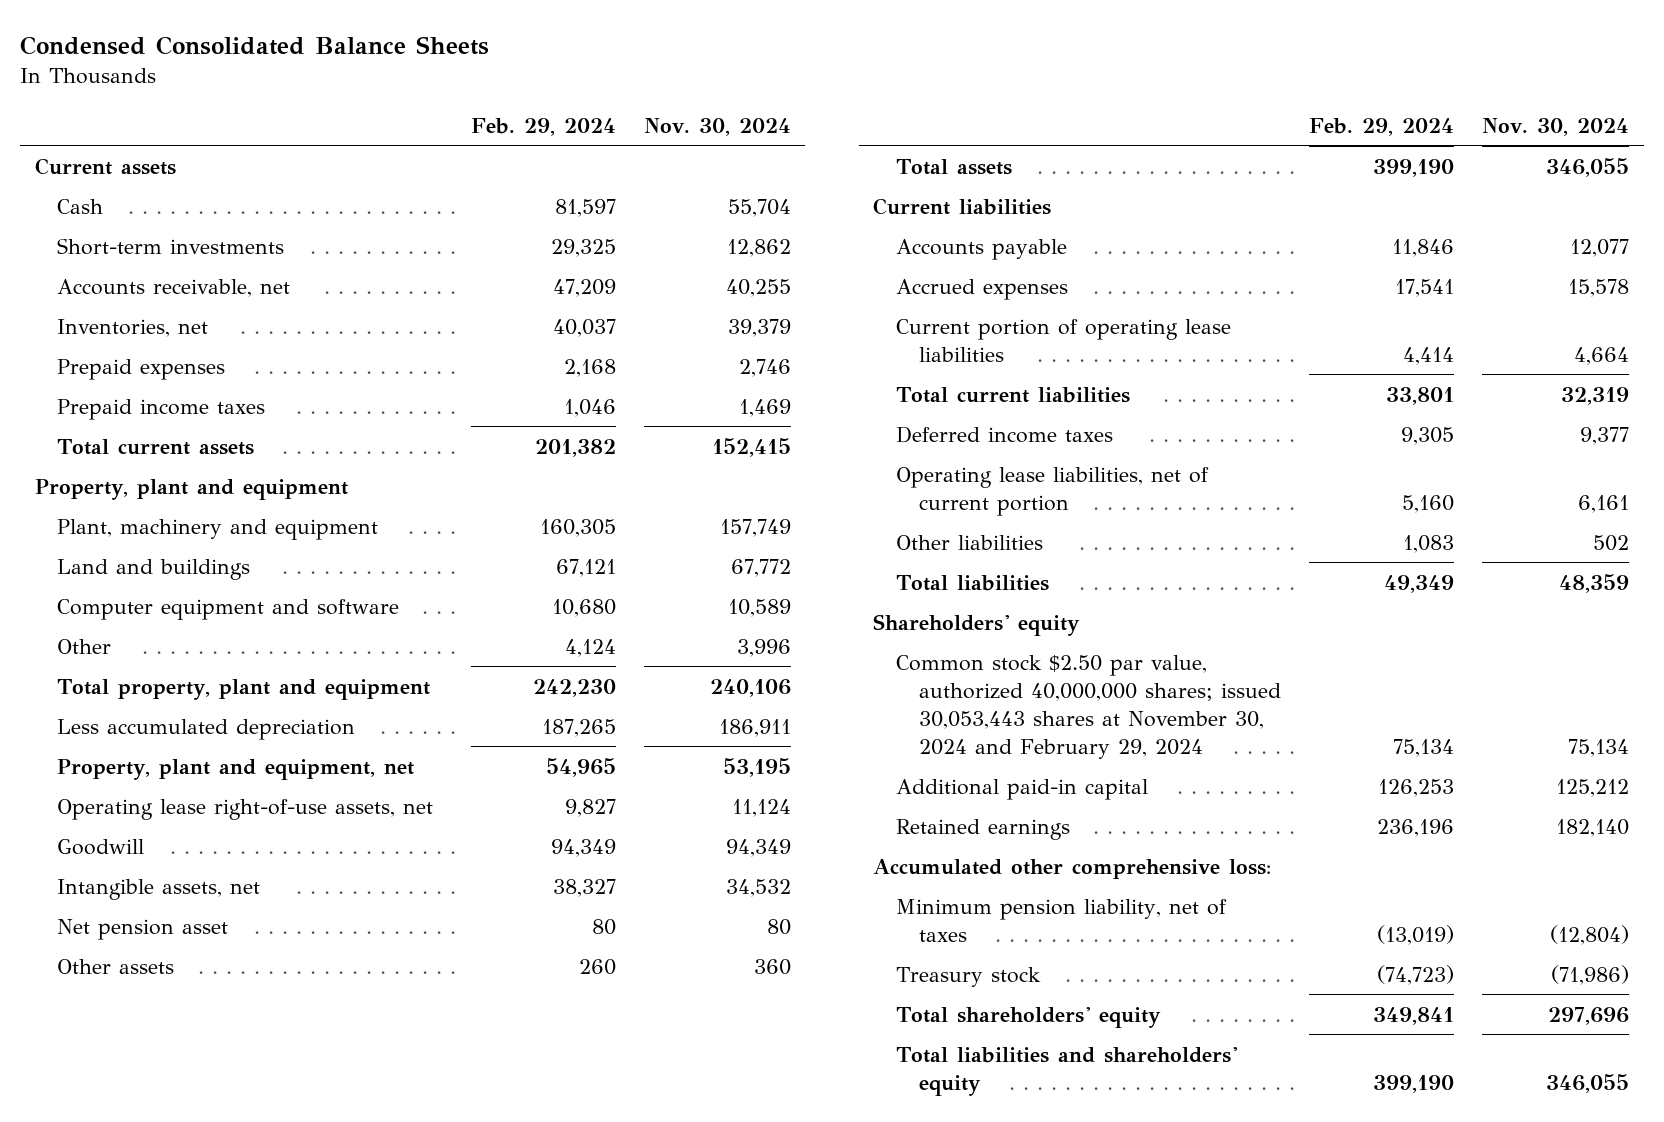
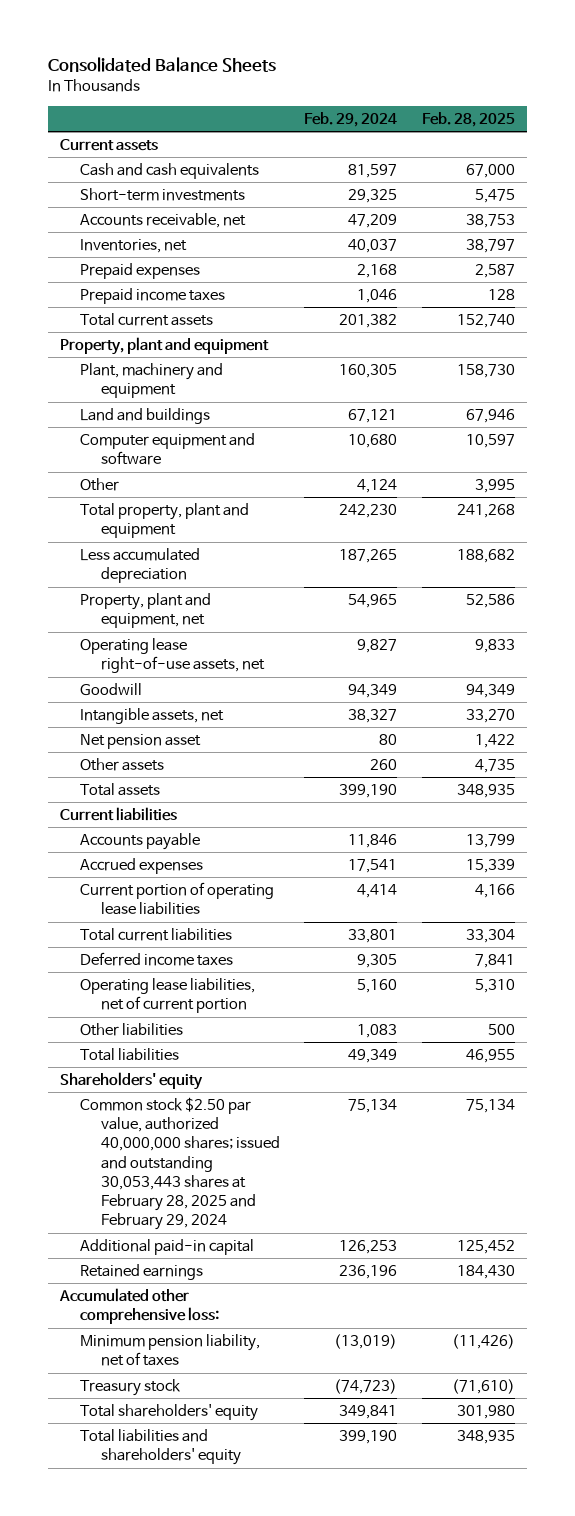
[20,36,490,56] Condensed Consolidated Balance Sheets -> [47,56,276,72] Consolidated Balance Sheets
[643,117,791,136] Nov. 30, 2024 -> none
none -> [421,112,515,128] Feb. 28, 2025
[57,198,104,214] Cash -> [80,163,260,180] Cash and cash equivalents
[896,654,1281,759] Common stock $2.50 par value, authorized 40,000,000 shares; issued 30,053,443 shares at November 30, 2024 and February 29, 2024 -> [80,1097,280,1231] Common stock $2.50 par value, authorized 40,000,000 shares; issued and outstanding 30,053,443 shares at February 28, 2025 and February 29, 2024

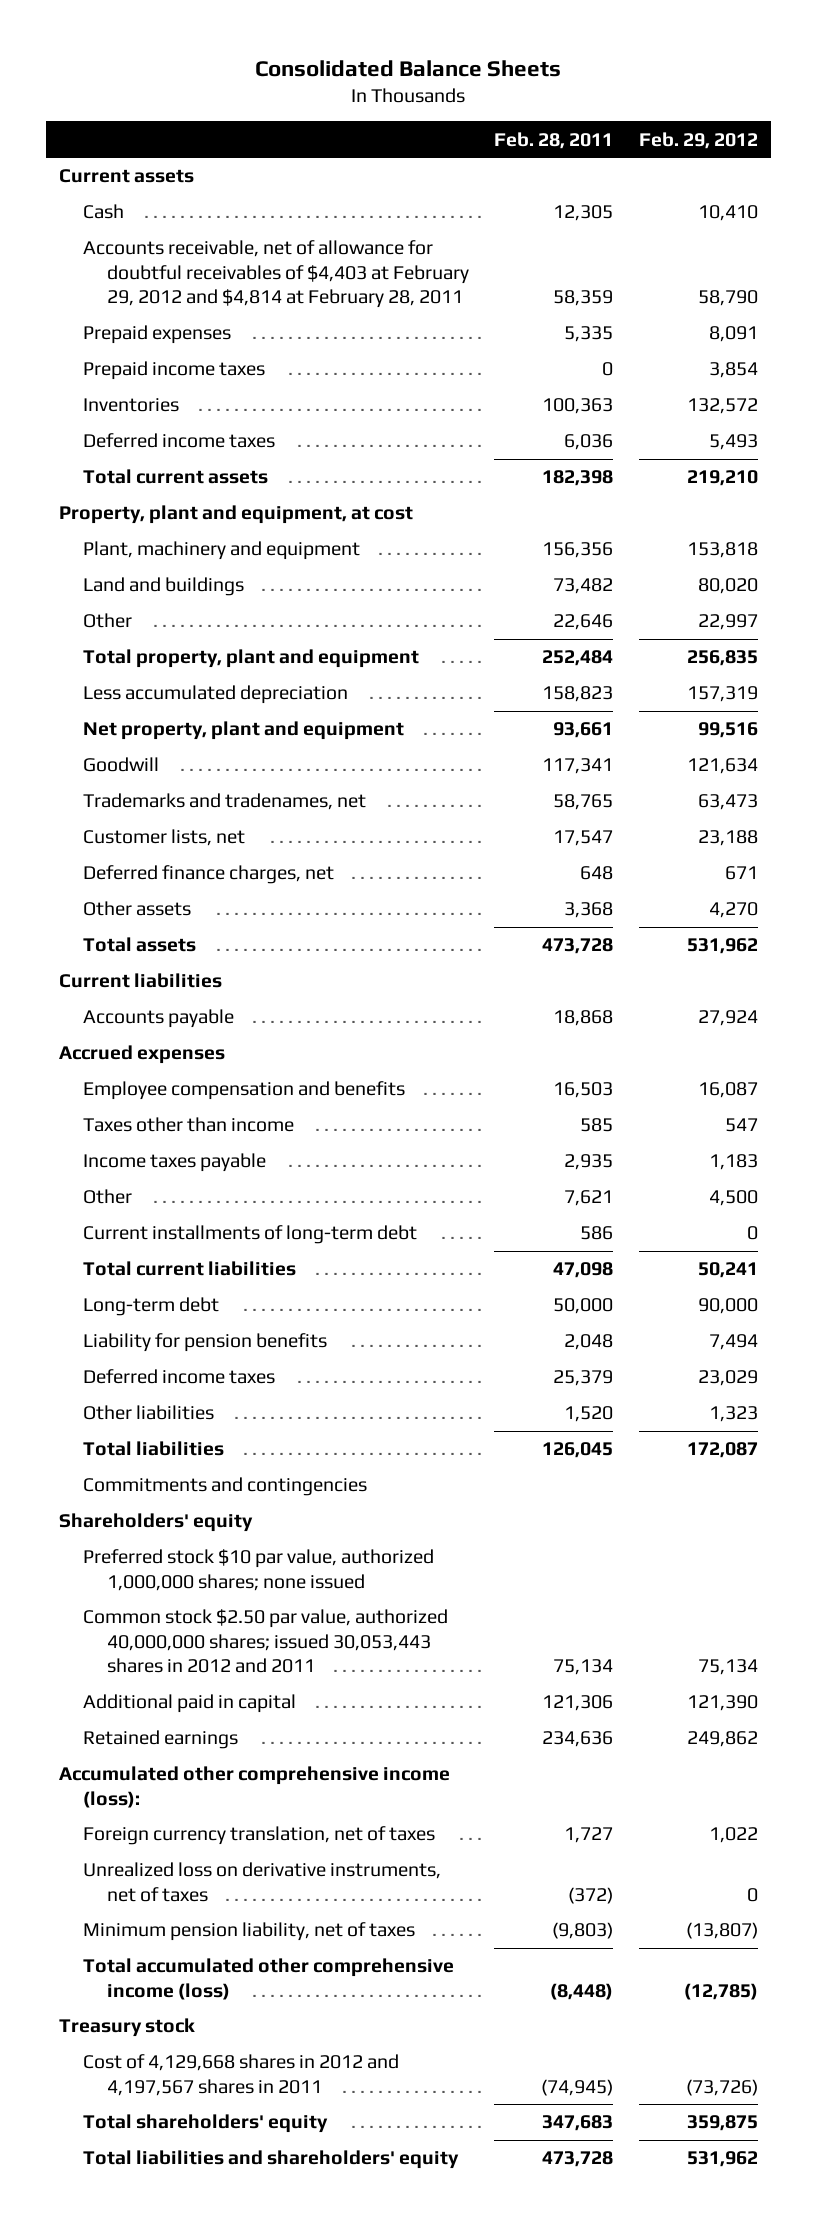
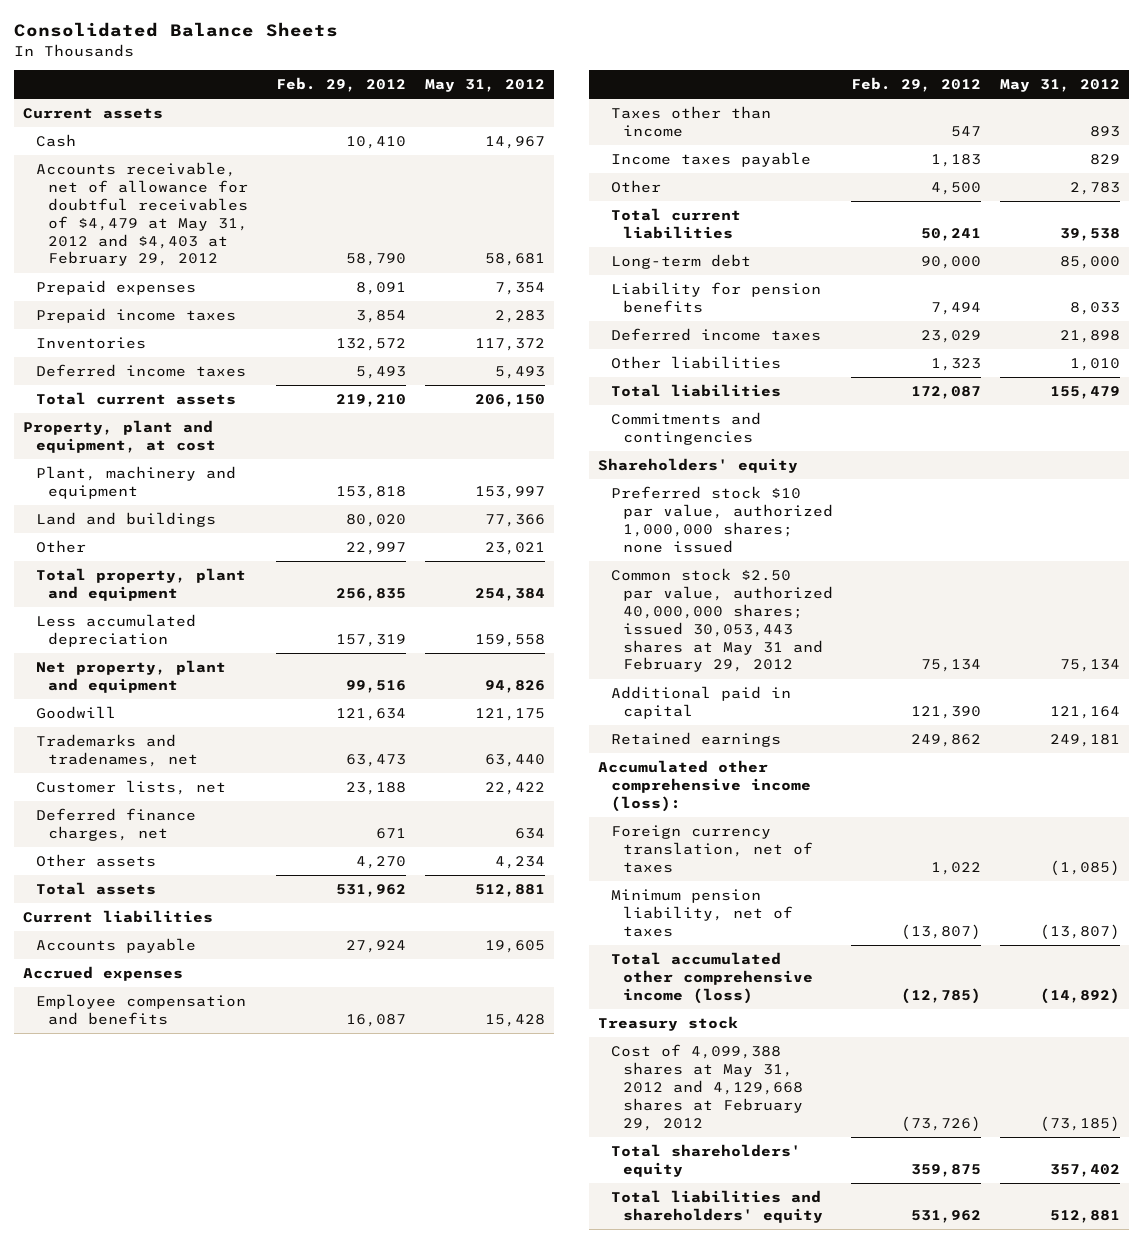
[494,131,614,149] Feb. 28, 2011 -> none
none -> [424,78,545,92] May 31, 2012
[82,240,469,309] Accounts receivable, net of allowance for doubtful receivables of $4,403 at February 29, 2012 and $4,814 at February 28, 2011 -> [35,162,249,267] Accounts receivable, net of allowance for doubtful receivables of $4,479 at May 31, 2012 and $4,403 at February 29, 2012
[82,1225,417,1245] Current installments of long-term debt -> none
[82,1609,448,1674] Common stock $2.50 par value, authorized 40,000,000 shares; issued 30,053,443 shares in 2012 and 2011 -> [610,568,834,673] Common stock $2.50 par value, authorized 40,000,000 shares; issued 30,053,443 shares at May 31 and February 29, 2012
[82,1862,441,1902] Unrealized loss on derivative instruments, net of taxes -> none
[82,2054,399,2096] Cost of 4,129,668 shares in 2012 and 4,197,567 shares in 2011 -> [610,1044,804,1131] Cost of 4,099,388 shares at May 31, 2012 and 4,129,668 shares at February 29, 2012

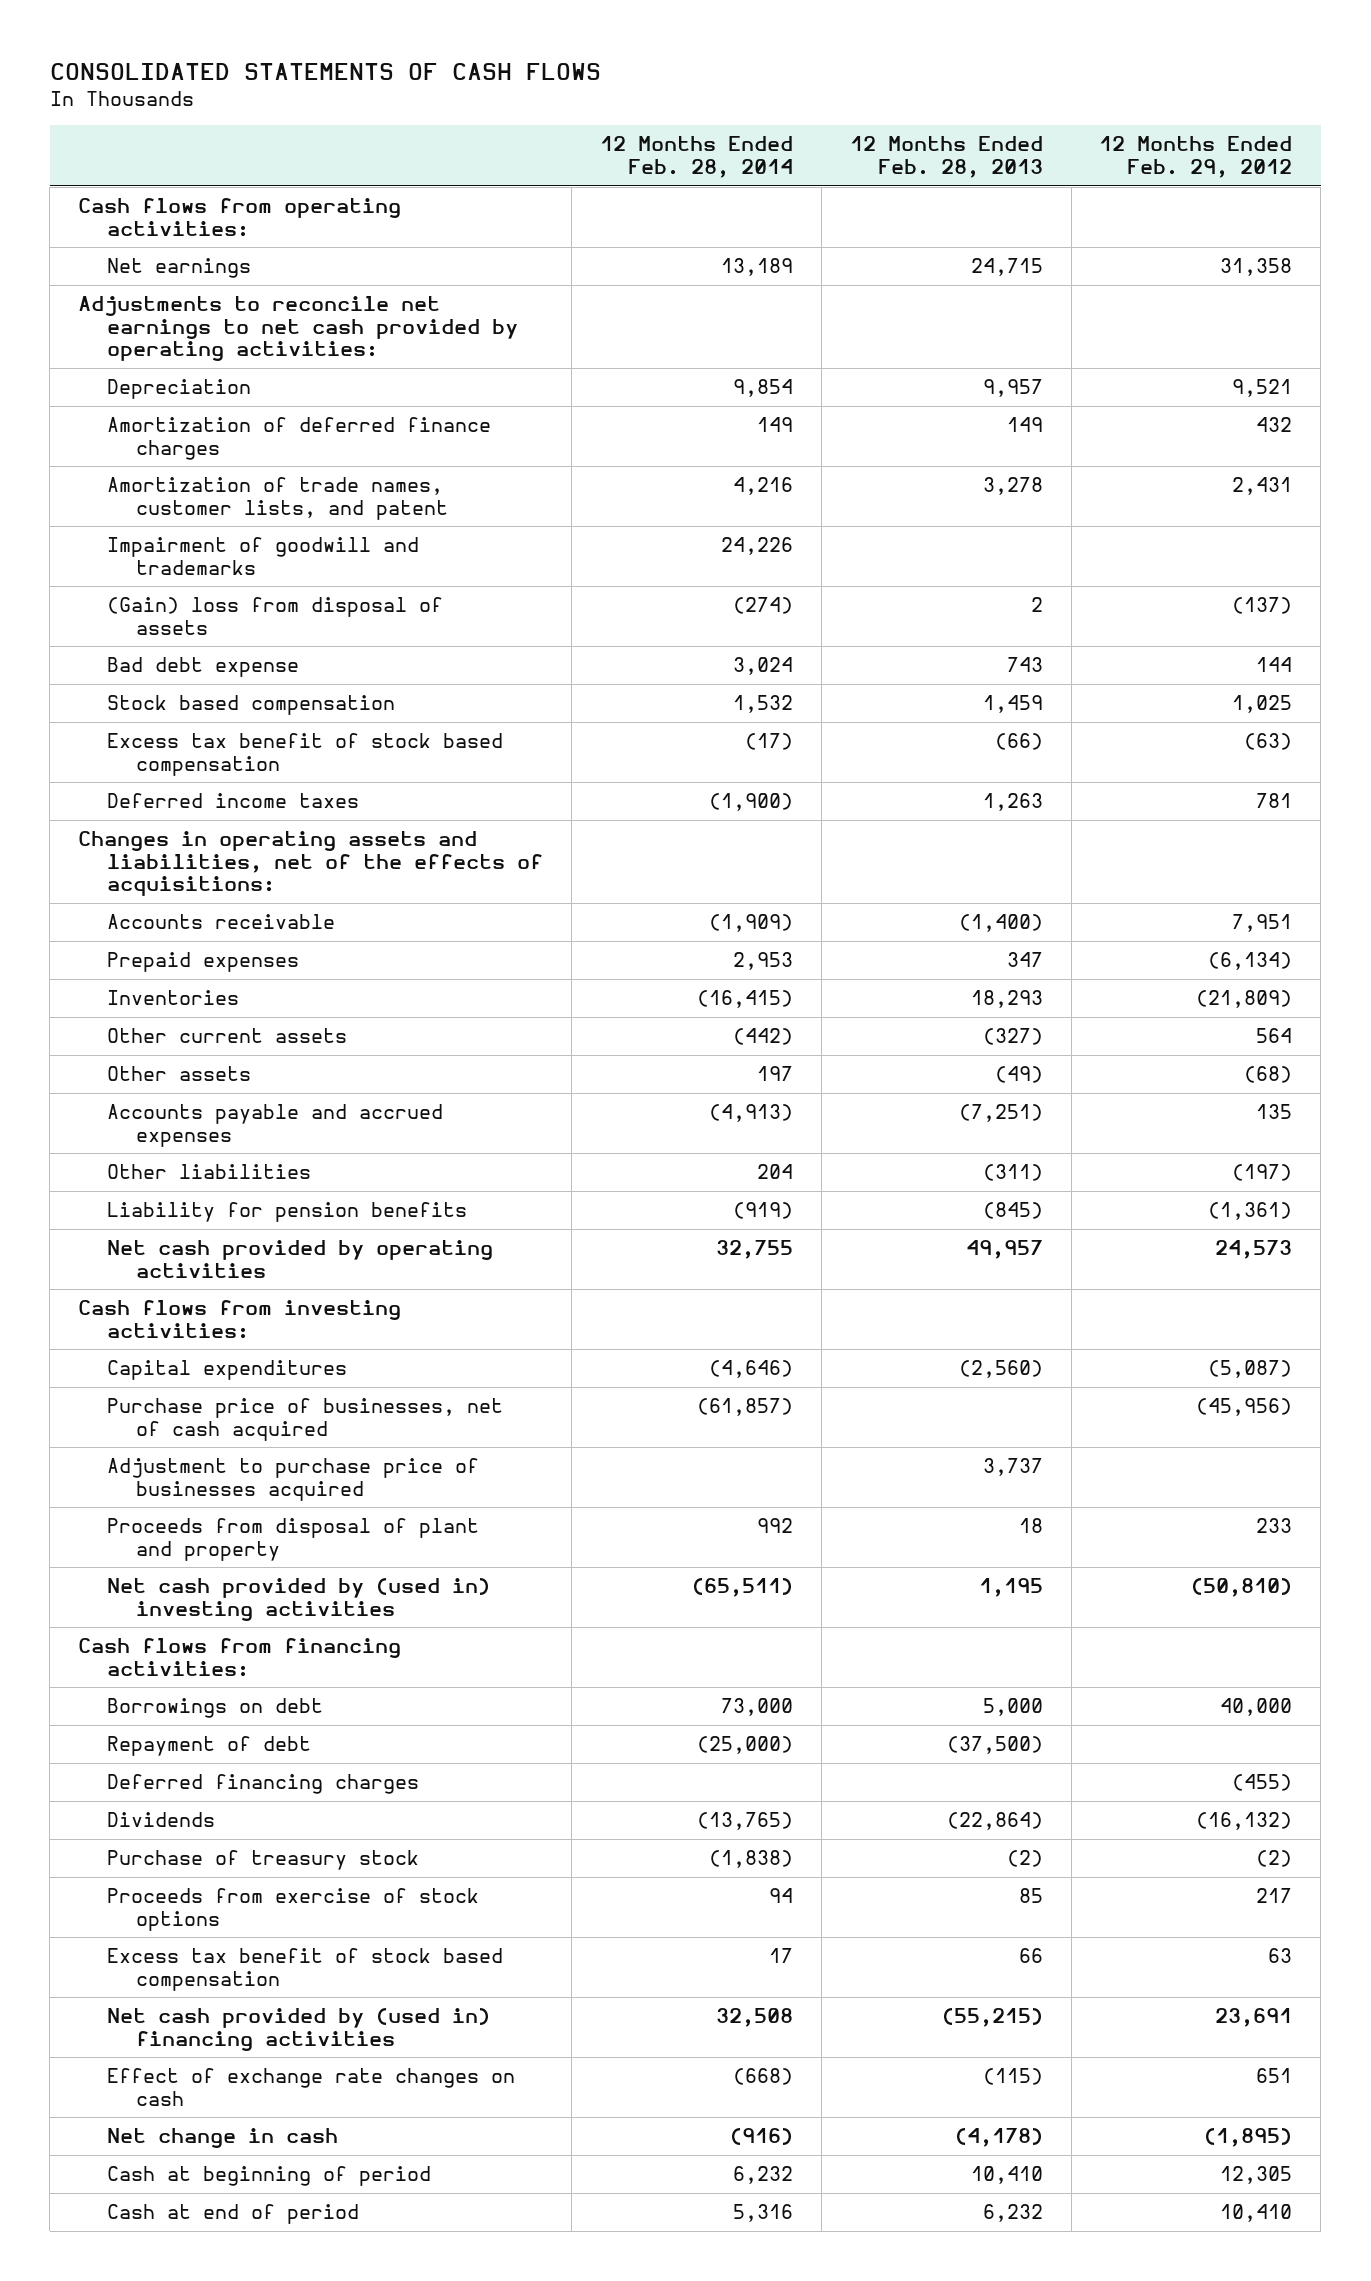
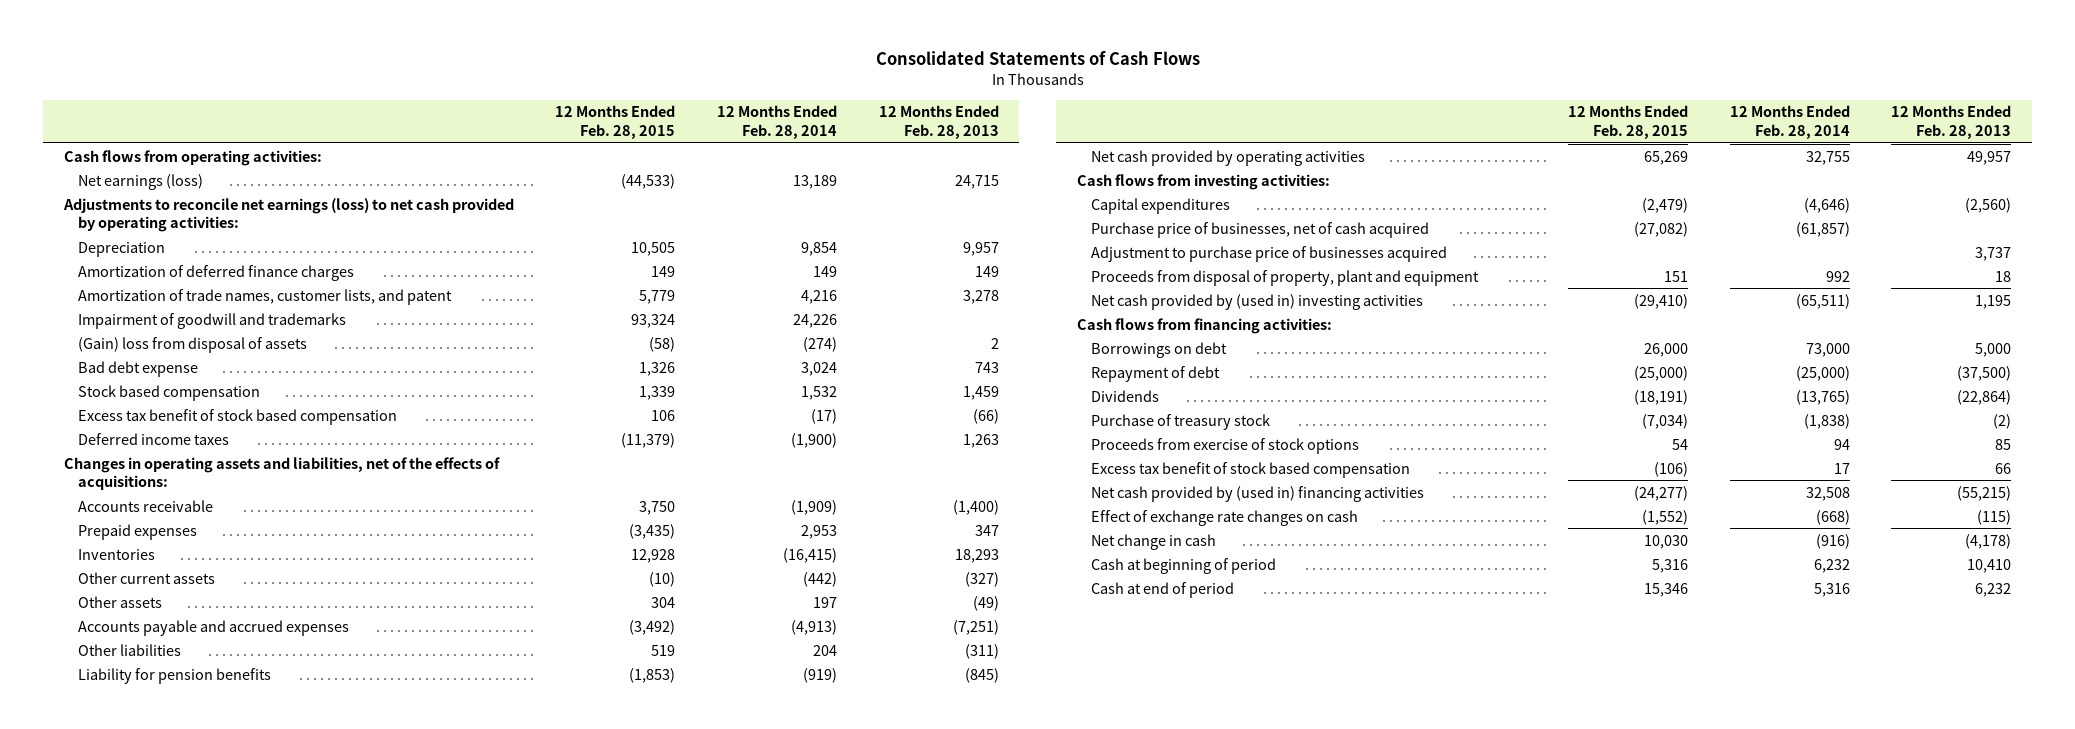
[49,62,601,80] CONSOLIDATED STATEMENTS OF CASH FLOWS -> [875,51,1200,66] Consolidated Statements of Cash Flows
[1099,136,1293,179] 12 Months Ended Feb. 29, 2012 -> none
none -> [555,105,676,139] 12 Months Ended Feb. 28, 2015
[106,258,251,279] Net earnings -> [78,173,204,190] Net earnings (loss)
[78,296,518,362] Adjustments to reconcile net earnings to net cash provided by operating activities: -> [62,197,514,233] Adjustments to reconcile net earnings (loss) to net cash provided by operating activities:
[106,1518,479,1561] Proceeds from disposal of plant and property -> [1091,269,1480,286] Proceeds from disposal of property, plant and equipment
[106,1774,419,1795] Deferred financing charges -> none

